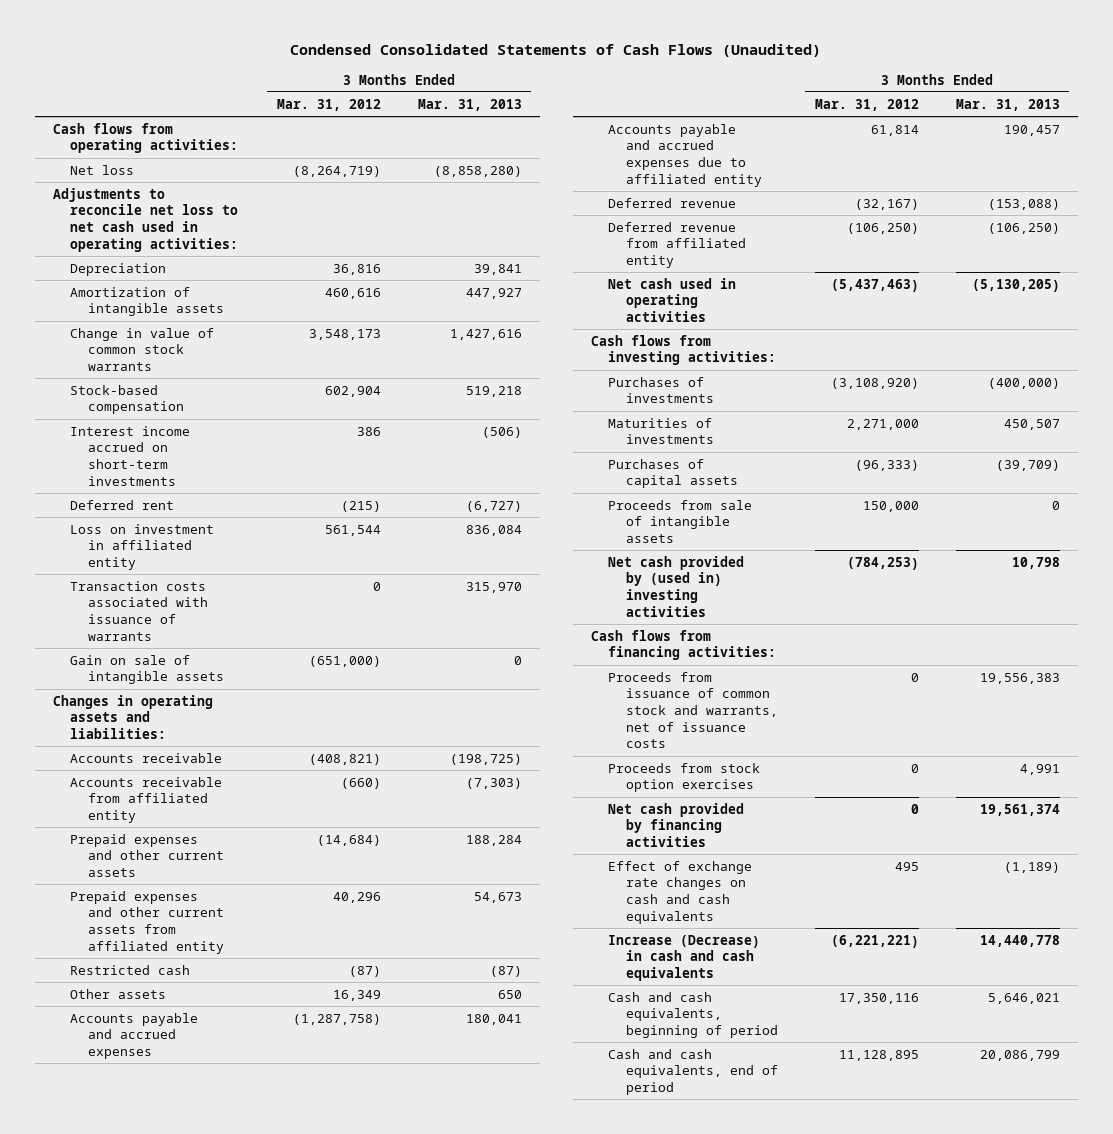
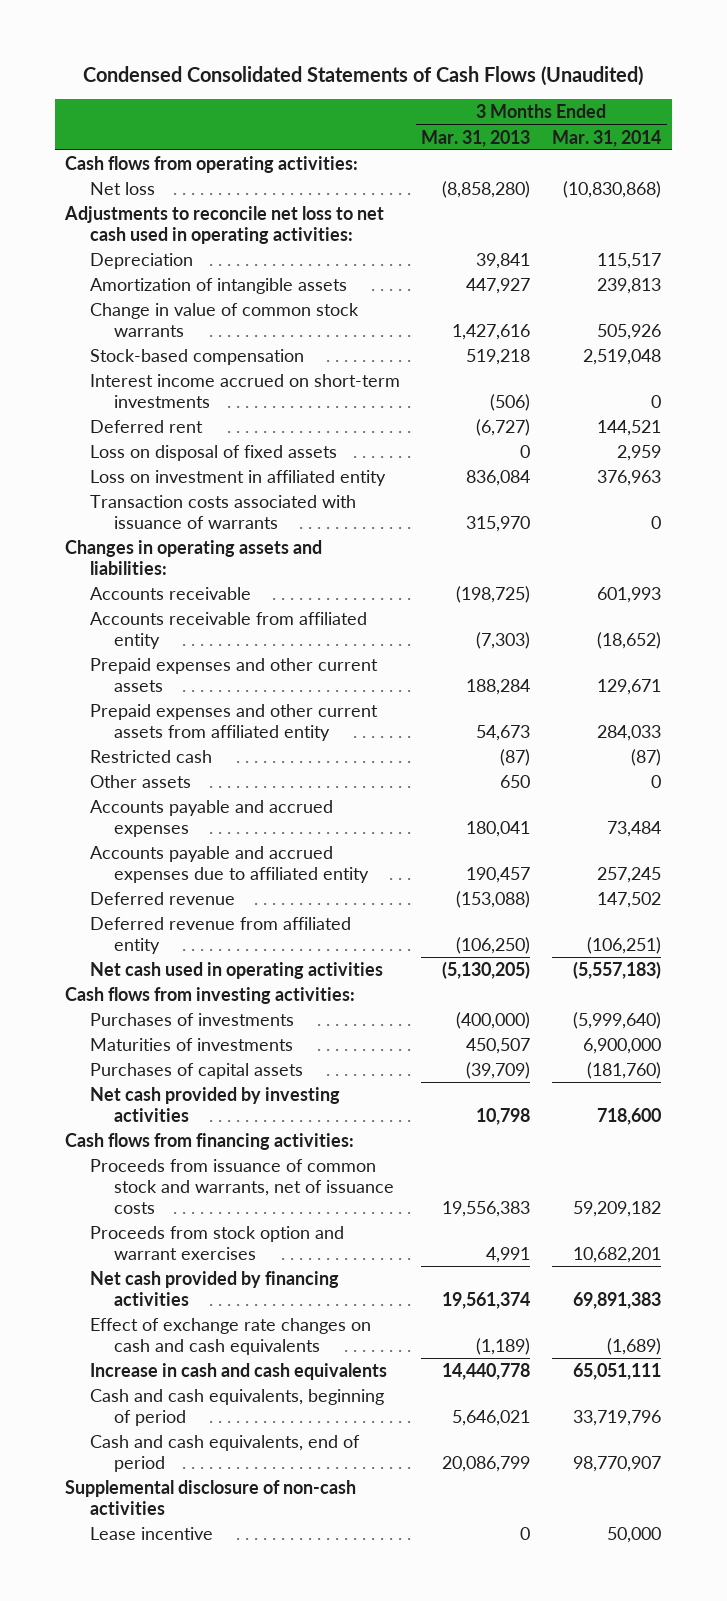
[276,98,381,111] Mar. 31, 2012 -> none
none -> [552,129,662,147] Mar. 31, 2014
none -> [89,444,337,461] Loss on disposal of fixed assets
[70,654,224,685] Gain on sale of intangible assets -> none
[608,499,753,544] Proceeds from sale of intangible assets -> none
[608,555,745,617] Net cash provided by (used in) investing activities -> [89,1086,340,1122] Net cash provided by investing activities
[608,762,761,793] Proceeds from stock option exercises -> [89,1225,344,1260] Proceeds from stock option and warrant exercises
[608,934,761,982] Increase (Decrease) in cash and cash equivalents -> [89,1362,387,1380] Increase in cash and cash equivalents
none -> [65,1479,357,1515] Supplemental disclosure of non-cash activities
none -> [89,1526,213,1540] Lease incentive

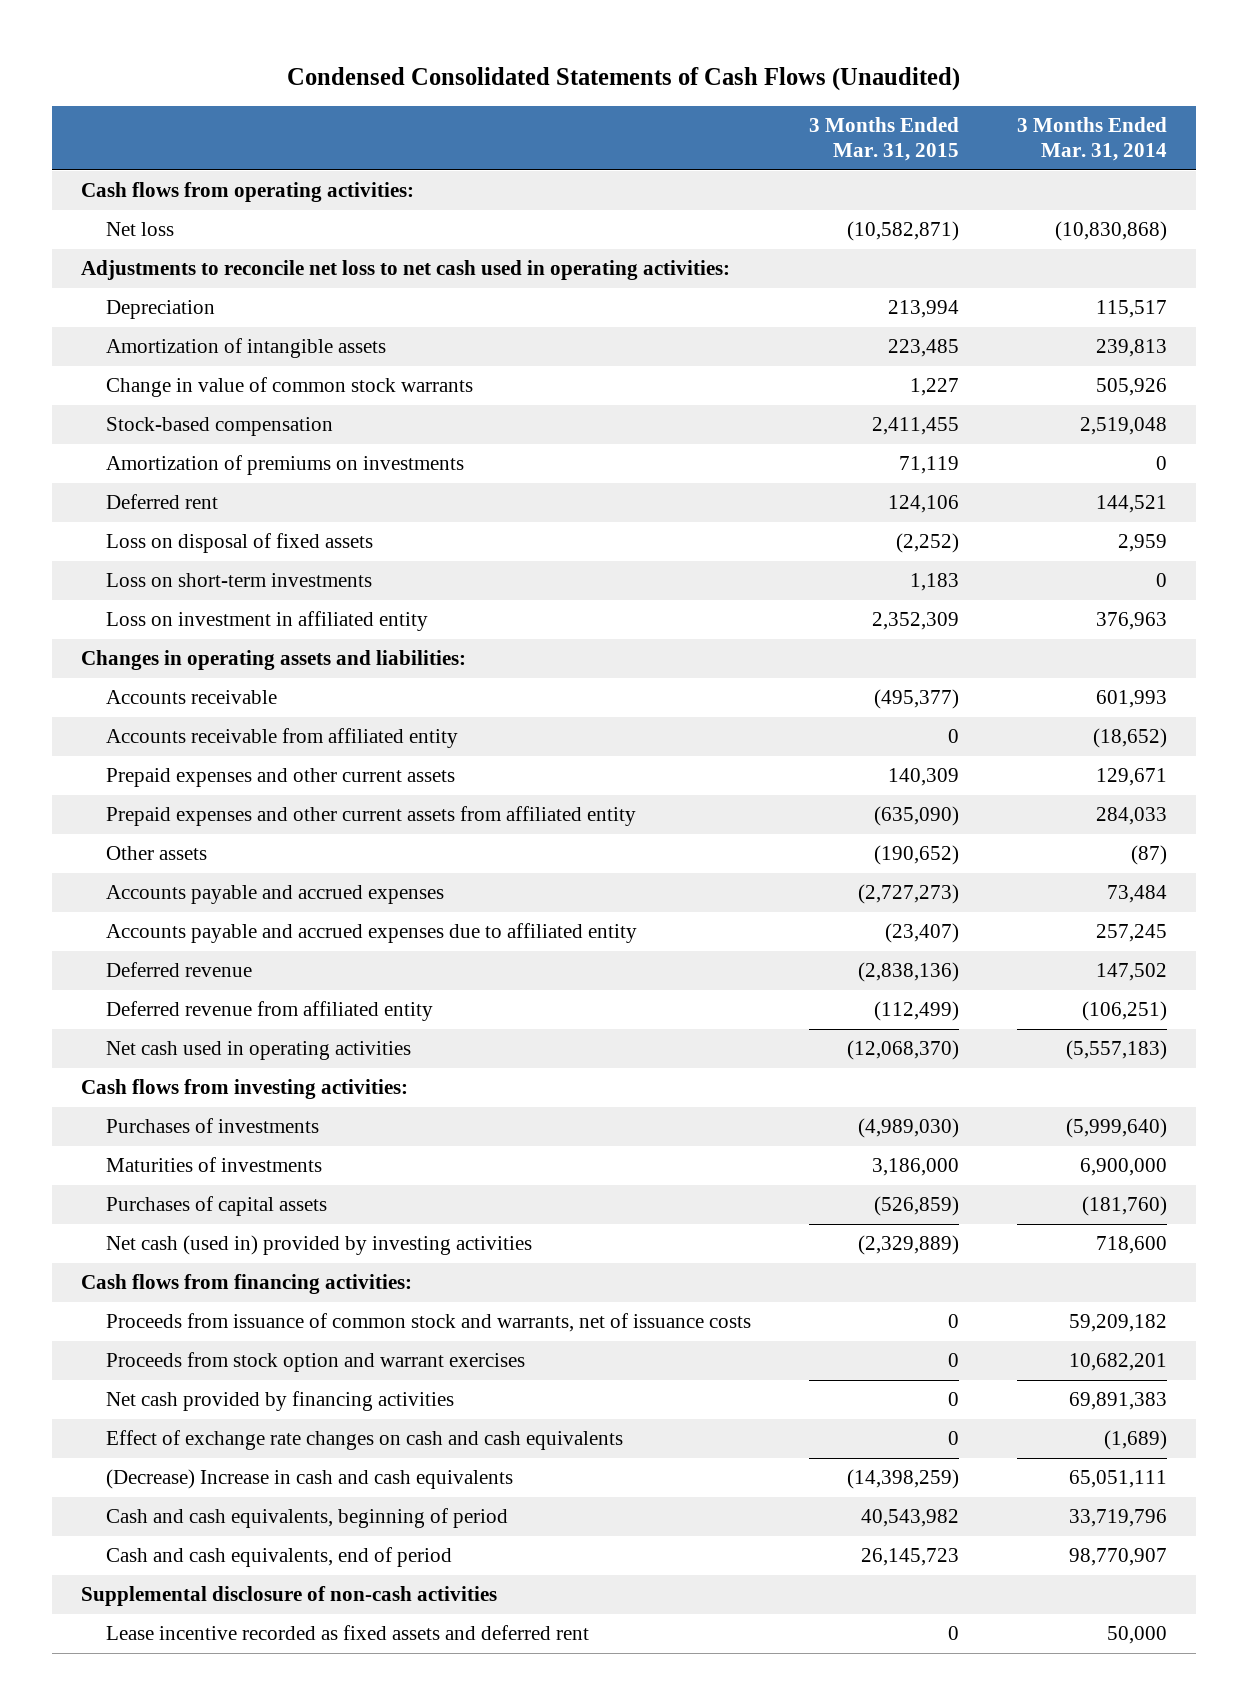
[421,129,531,147] Mar. 31, 2013 -> none
none -> [808,117,959,162] 3 Months Ended Mar. 31, 2015
[89,373,400,408] Interest income accrued on short-term investments -> [105,455,464,476] Amortization of premiums on investments
none -> [105,573,372,588] Loss on short-term investments
[89,494,356,529] Transaction costs associated with issuance of warrants -> none
[89,749,212,763] Restricted cash -> none
[651,774,662,788] 0 -> [1131,845,1168,866] (87)
[89,1086,340,1122] Net cash provided by investing activities -> [105,1235,532,1256] Net cash (used in) provided by investing activities
[89,1362,387,1380] Increase in cash and cash equivalents -> [105,1469,513,1490] (Decrease) Increase in cash and cash equivalents
[89,1526,213,1540] Lease incentive -> [105,1625,589,1641] Lease incentive recorded as fixed assets and deferred rent

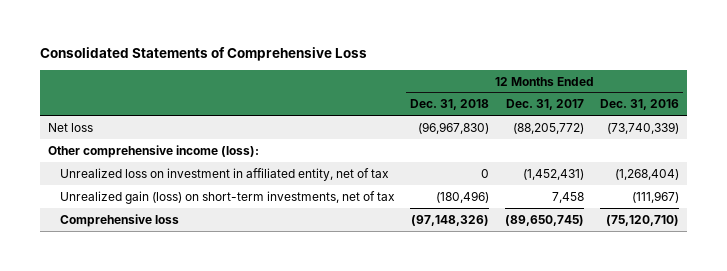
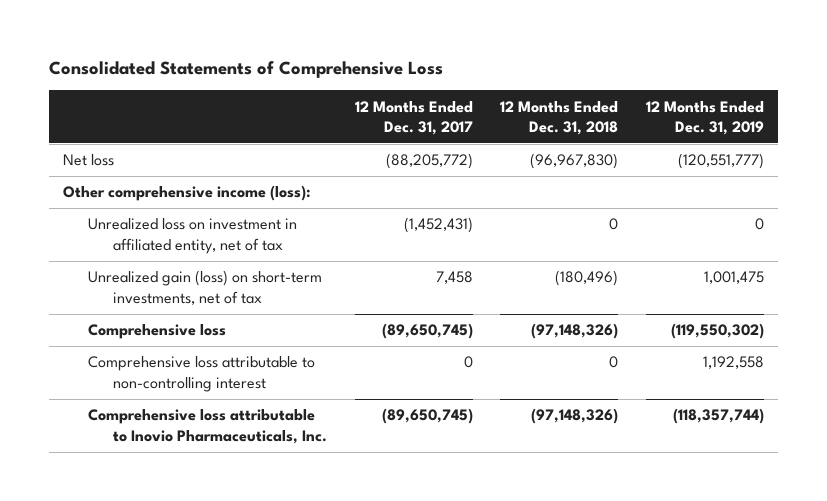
[600,99,680,111] Dec. 31, 2016 -> none
none -> [646,100,765,136] 12 Months Ended Dec. 31, 2019
none -> [87,356,315,393] Comprehensive loss attributable to non-controlling interest
none -> [87,409,328,445] Comprehensive loss attributable to Inovio Pharmaceuticals, Inc.

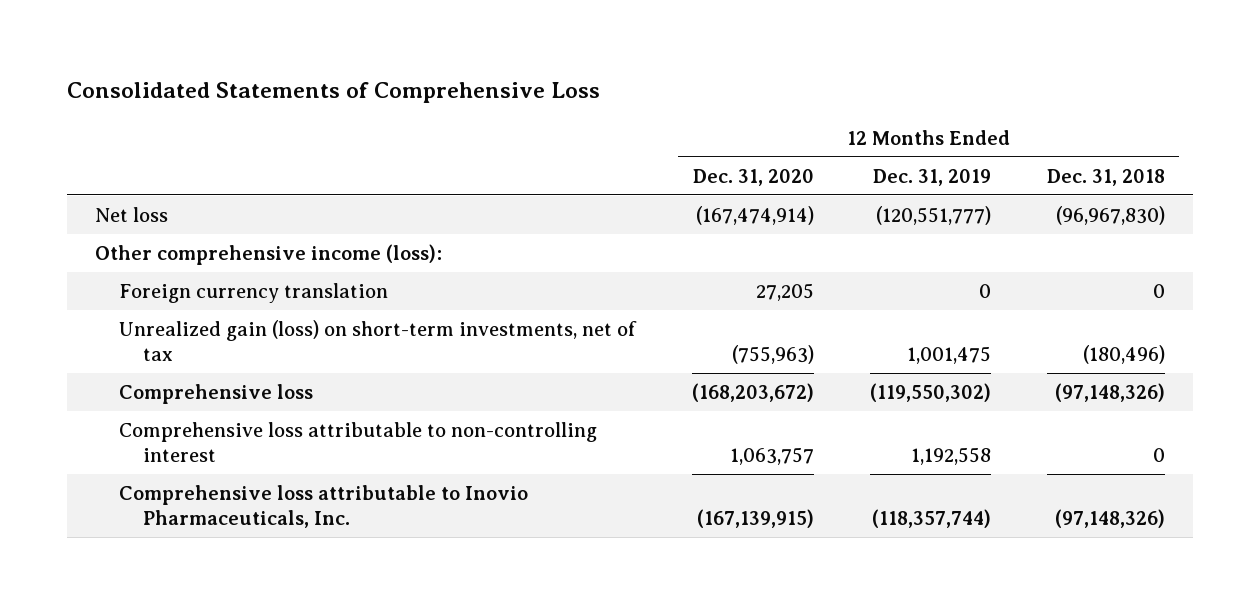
[354,100,473,136] 12 Months Ended Dec. 31, 2017 -> none
none -> [693,168,815,186] Dec. 31, 2020
[87,218,297,255] Unrealized loss on investment in affiliated entity, net of tax -> none
none -> [118,283,388,304] Foreign currency translation

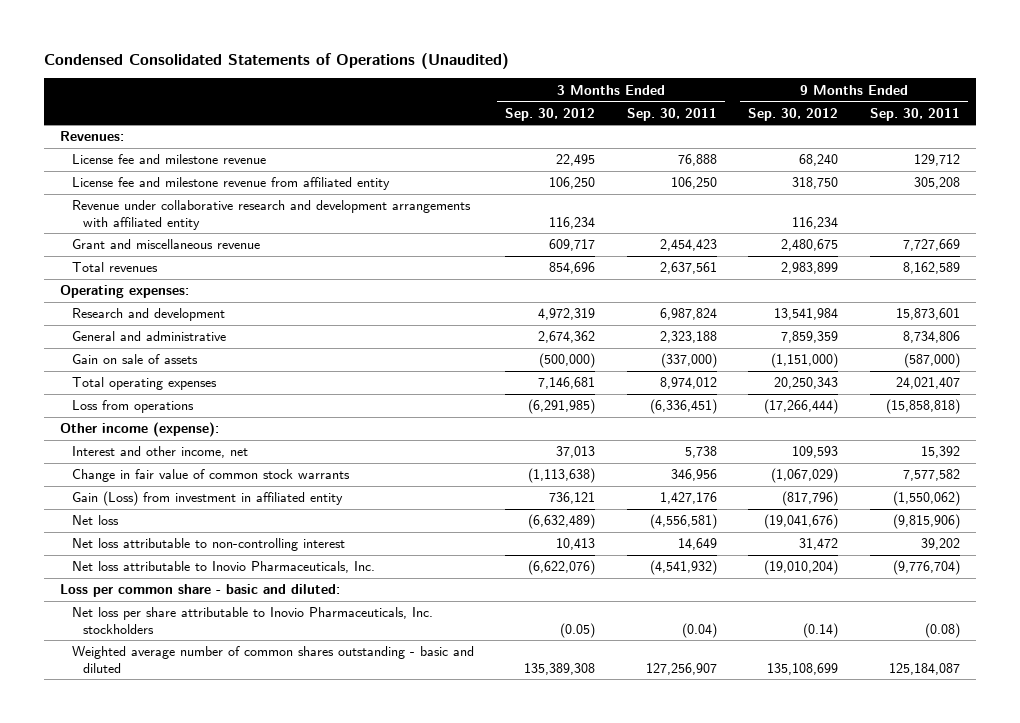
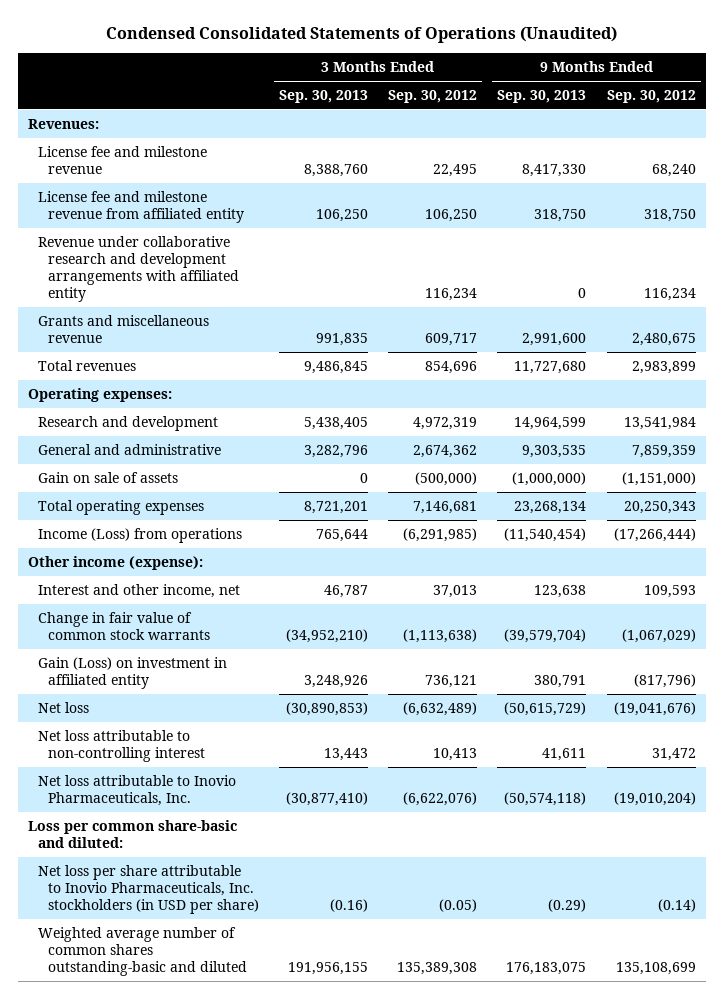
[626,107,717,121] Sep. 30, 2011 -> none
[870,107,961,121] Sep. 30, 2011 -> none
none -> [279,89,369,103] Sep. 30, 2013
none -> [497,89,587,103] Sep. 30, 2013
[71,239,260,250] Grant and miscellaneous revenue -> [37,314,209,344] Grants and miscellaneous revenue
[71,400,194,414] Loss from operations -> [37,527,242,543] Income (Loss) from operations
[71,491,343,507] Gain (Loss) from investment in affiliated entity -> [37,656,227,690] Gain (Loss) on investment in affiliated entity
[60,584,341,598] Loss per common share - basic and diluted: -> [27,819,237,849] Loss per common share-basic and diluted:
[71,607,433,634] Net loss per share attributable to Inovio Pharmaceuticals, Inc. stockholders -> [37,864,260,915] Net loss per share attributable to Inovio Pharmaceuticals, Inc. stockholders (in USD per share)
[71,646,474,673] Weighted average number of common shares outstanding - basic and diluted -> [37,926,248,977] Weighted average number of common shares outstanding-basic and diluted

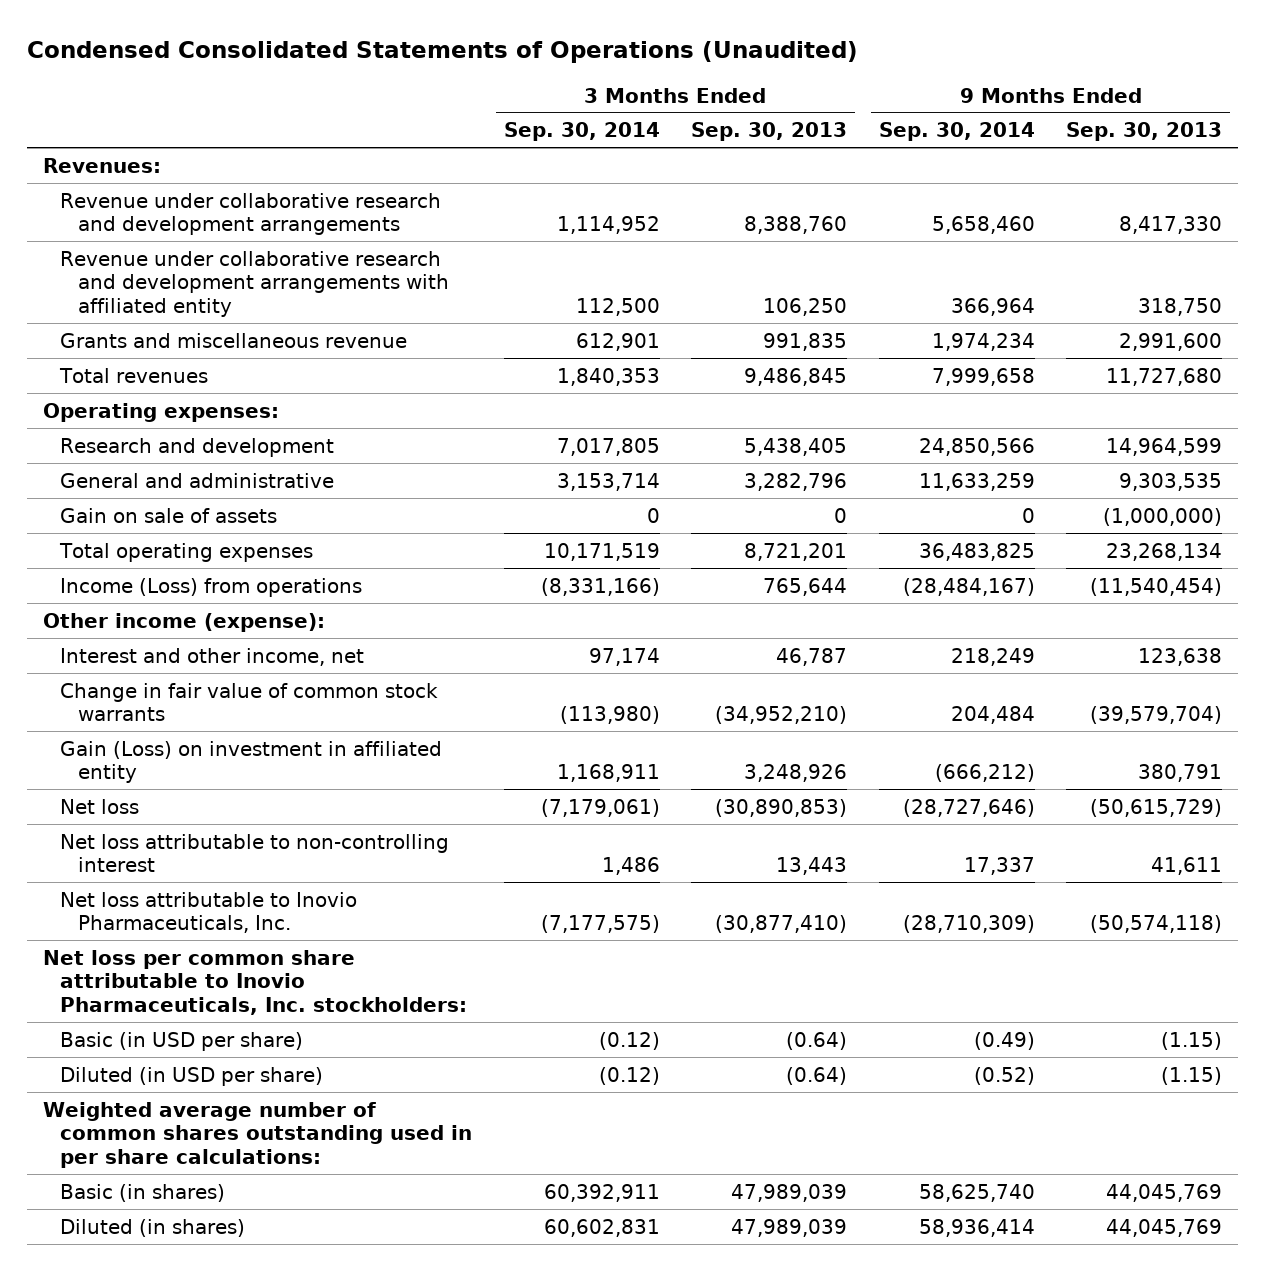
[388,89,478,103] Sep. 30, 2012 -> none
[606,89,696,103] Sep. 30, 2012 -> none
none -> [503,122,660,142] Sep. 30, 2014
none -> [878,122,1035,142] Sep. 30, 2014
[37,235,240,303] Revenue under collaborative research and development arrangements with affiliated entity -> none
[37,145,207,175] License fee and milestone revenue -> [60,192,442,236] Revenue under collaborative research and development arrangements
[37,190,245,224] License fee and milestone revenue from affiliated entity -> [60,250,449,317] Revenue under collaborative research and development arrangements with affiliated entity
[37,864,260,915] Net loss per share attributable to Inovio Pharmaceuticals, Inc. stockholders (in USD per share) -> none
[37,926,248,977] Weighted average number of common shares outstanding-basic and diluted -> none
[27,819,237,849] Loss per common share-basic and diluted: -> [42,949,468,1015] Net loss per common share attributable to Inovio Pharmaceuticals, Inc. stockholders:
none -> [60,1031,304,1051] Basic (in USD per share)
none -> [60,1066,324,1086] Diluted (in USD per share)
none -> [42,1101,473,1168] Weighted average number of common shares outstanding used in per share calculations:
none -> [60,1183,226,1202] Basic (in shares)
none -> [60,1218,246,1237] Diluted (in shares)

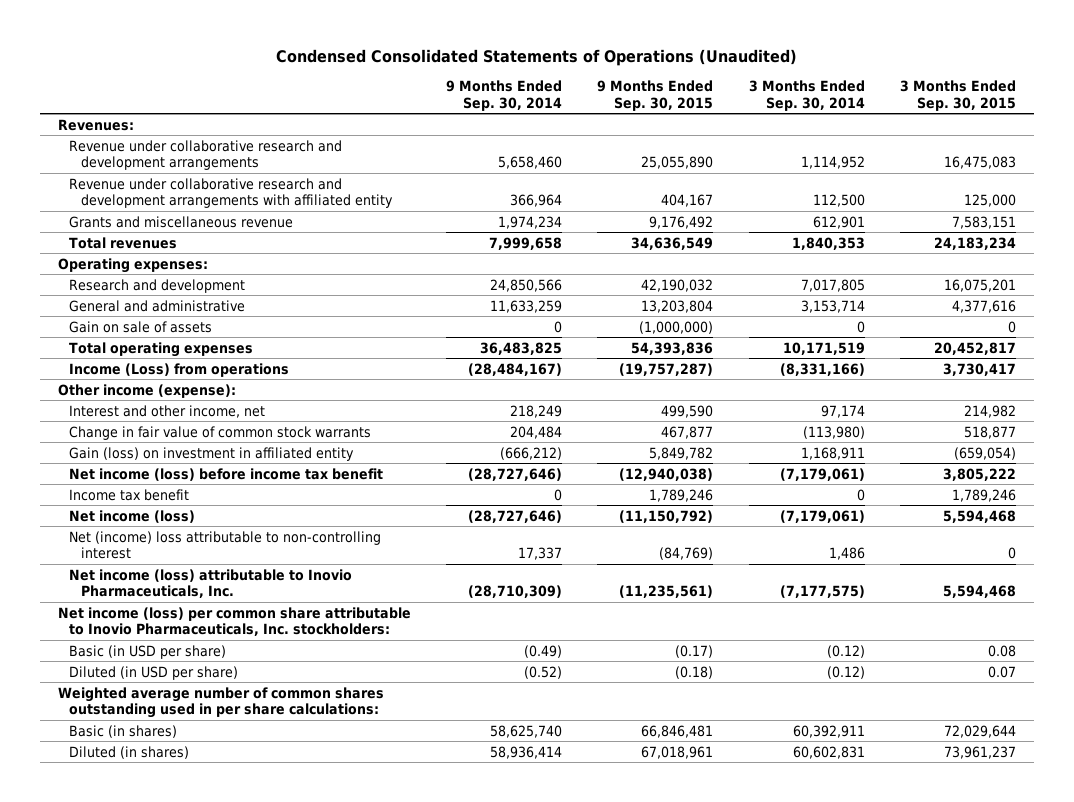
[691,122,848,142] Sep. 30, 2013 -> none
[1066,122,1223,142] Sep. 30, 2013 -> none
none -> [597,80,714,111] 9 Months Ended Sep. 30, 2015
none -> [900,80,1017,111] 3 Months Ended Sep. 30, 2015
[60,740,443,784] Gain (Loss) on investment in affiliated entity -> [69,446,355,461] Gain (loss) on investment in affiliated entity
none -> [69,467,384,481] Net income (loss) before income tax benefit
none -> [69,488,190,501] Income tax benefit
[60,798,140,814] Net loss -> [69,509,196,523] Net income (loss)
[60,833,450,873] Net loss attributable to non-controlling interest -> [69,530,382,560] Net (income) loss attributable to non-controlling interest
[60,891,358,934] Net loss attributable to Inovio Pharmaceuticals, Inc. -> [69,568,353,599] Net income (loss) attributable to Inovio Pharmaceuticals, Inc.
[42,949,468,1015] Net loss per common share attributable to Inovio Pharmaceuticals, Inc. stockholders: -> [57,606,411,637] Net income (loss) per common share attributable to Inovio Pharmaceuticals, Inc. stockholders:

